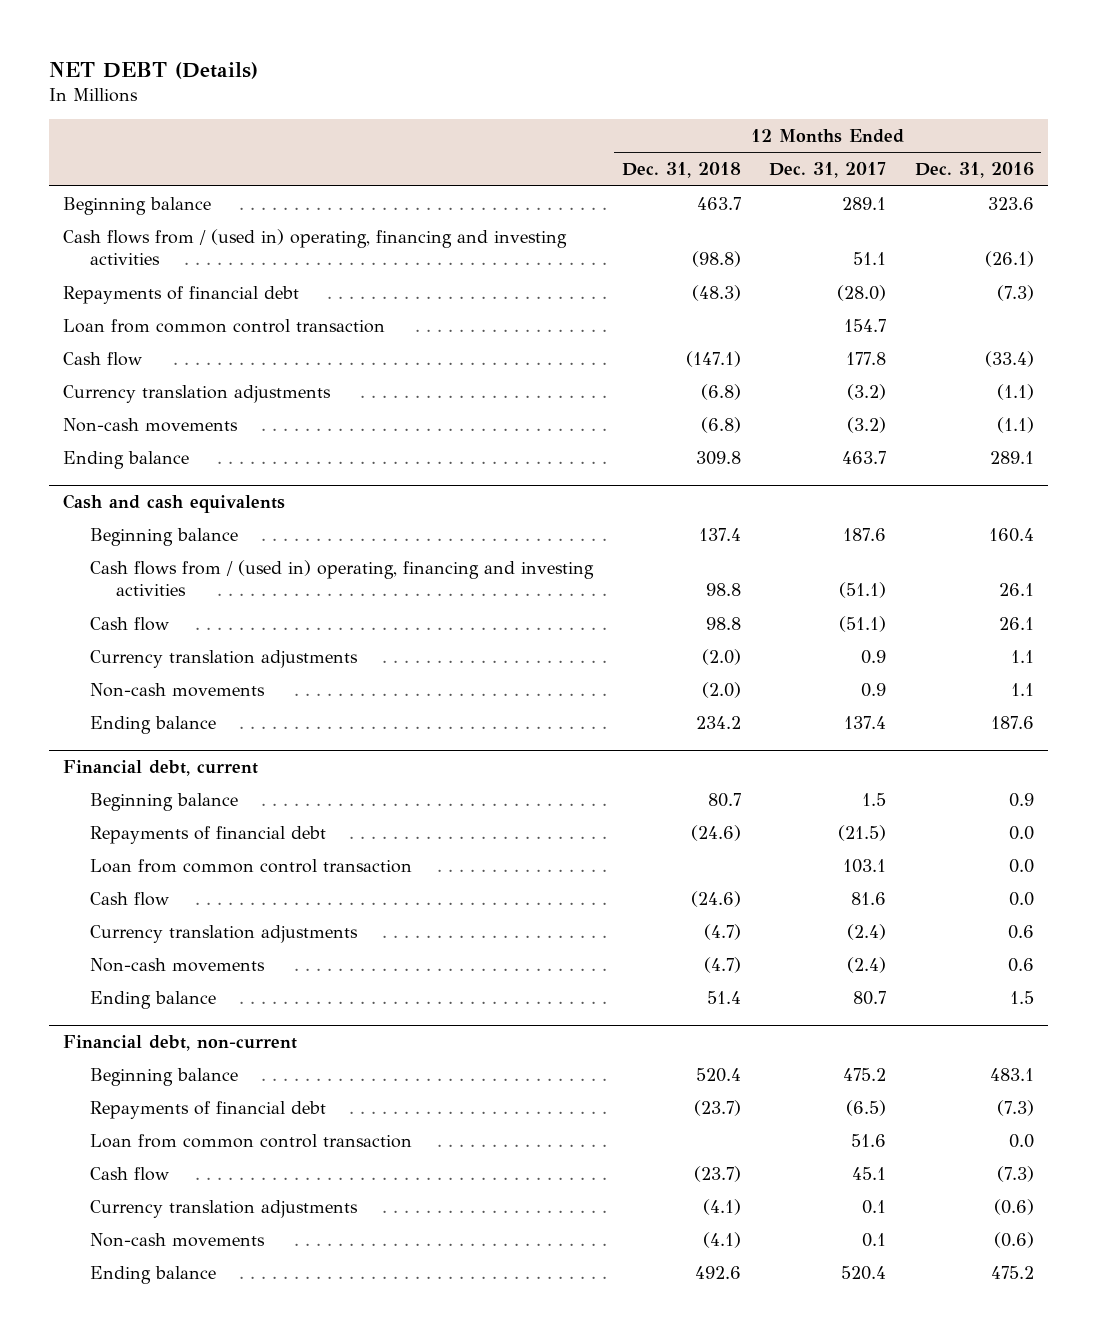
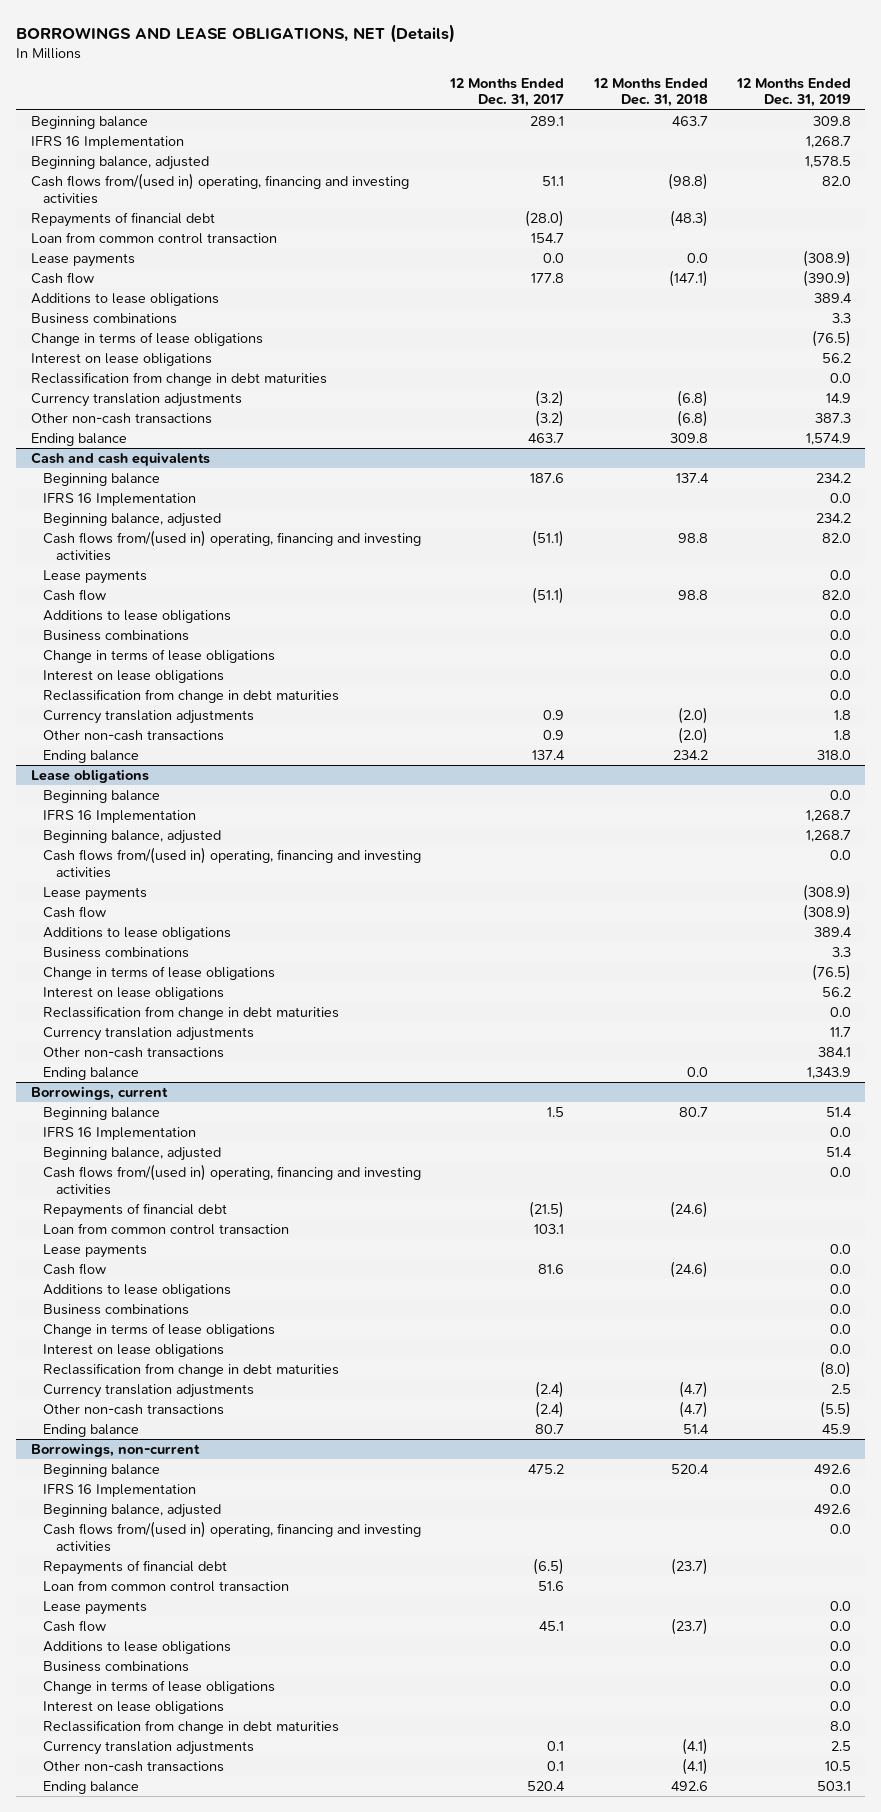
[48,61,258,79] NET DEBT (Details) -> [16,23,456,43] BORROWINGS AND LEASE OBLIGATIONS, NET (Details)
[915,162,1035,179] Dec. 31, 2016 -> none
none -> [735,77,851,108] 12 Months Ended Dec. 31, 2019
none -> [30,136,184,150] IFRS 16 Implementation
none -> [30,156,209,171] Beginning balance, adjusted
[63,228,568,266] Cash flows from / (used in) operating, financing and investing activities -> [30,173,409,204] Cash flows from/(used in) operating, financing and investing activities
none -> [30,253,135,268] Lease payments
none -> [30,293,219,307] Additions to lease obligations
none -> [30,313,177,325] Business combinations
none -> [30,332,263,347] Change in terms of lease obligations
none -> [30,353,212,367] Interest on lease obligations
none -> [30,372,327,387] Reclassification from change in debt maturities
[63,417,239,432] Non-cash movements -> [30,413,212,425] Other non-cash transactions
none -> [43,493,197,507] IFRS 16 Implementation
none -> [43,513,222,528] Beginning balance, adjusted
[89,559,594,597] Cash flows from / (used in) operating, financing and investing activities -> [43,530,422,561] Cash flows from/(used in) operating, financing and investing activities
none -> [43,570,148,585] Lease payments
none -> [43,610,232,624] Additions to lease obligations
none -> [43,630,190,642] Business combinations
none -> [43,649,276,664] Change in terms of lease obligations
none -> [43,670,225,684] Interest on lease obligations
none -> [43,689,340,704] Reclassification from change in debt maturities
[89,682,265,697] Non-cash movements -> [43,730,225,742] Other non-cash transactions
none -> [30,769,149,784] Lease obligations
none -> [43,790,161,804] Beginning balance
none -> [43,810,197,824] IFRS 16 Implementation
none -> [43,830,222,845] Beginning balance, adjusted
none -> [43,847,422,878] Cash flows from/(used in) operating, financing and investing activities
none -> [43,887,148,902] Lease payments
none -> [43,906,107,919] Cash flow
none -> [43,927,232,941] Additions to lease obligations
none -> [43,947,190,959] Business combinations
none -> [43,966,276,981] Change in terms of lease obligations
none -> [43,987,225,1001] Interest on lease obligations
none -> [43,1006,340,1021] Reclassification from change in debt maturities
none -> [43,1027,255,1042] Currency translation adjustments
none -> [43,1047,225,1059] Other non-cash transactions
none -> [43,1067,140,1081] Ending balance
[63,760,259,777] Financial debt, current -> [30,1086,168,1101] Borrowings, current
none -> [43,1127,197,1141] IFRS 16 Implementation
none -> [43,1147,222,1162] Beginning balance, adjusted
none -> [43,1164,422,1195] Cash flows from/(used in) operating, financing and investing activities
none -> [43,1244,148,1259] Lease payments
none -> [43,1284,232,1298] Additions to lease obligations
none -> [43,1304,190,1316] Business combinations
none -> [43,1323,276,1338] Change in terms of lease obligations
none -> [43,1344,225,1358] Interest on lease obligations
none -> [43,1363,340,1378] Reclassification from change in debt maturities
[89,957,265,972] Non-cash movements -> [43,1404,225,1416] Other non-cash transactions
[63,1035,298,1052] Financial debt, non-current -> [30,1443,200,1458] Borrowings, non-current
none -> [43,1484,197,1498] IFRS 16 Implementation
none -> [43,1504,222,1519] Beginning balance, adjusted
none -> [43,1521,422,1552] Cash flows from/(used in) operating, financing and investing activities
none -> [43,1601,148,1616] Lease payments
none -> [43,1641,232,1655] Additions to lease obligations
none -> [43,1661,190,1673] Business combinations
none -> [43,1680,276,1695] Change in terms of lease obligations
none -> [43,1701,225,1715] Interest on lease obligations
none -> [43,1720,340,1735] Reclassification from change in debt maturities
[89,1232,265,1247] Non-cash movements -> [43,1761,225,1773] Other non-cash transactions

